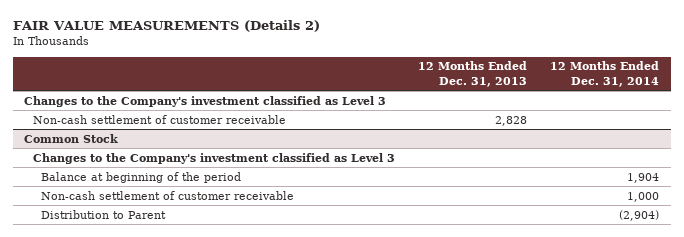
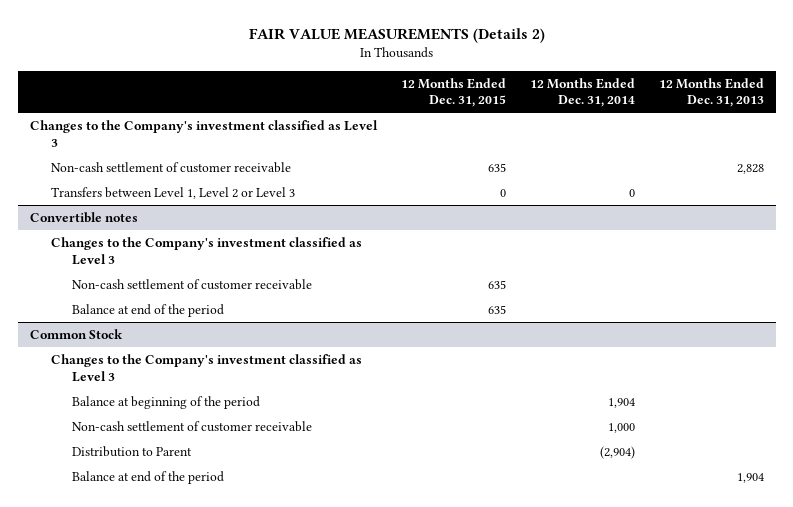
none -> [400,77,506,108] 12 Months Ended Dec. 31, 2015
none -> [50,186,295,199] Transfers between Level 1, Level 2 or Level 3
none -> [29,211,138,223] Convertible notes
none -> [50,236,362,265] Changes to the Company's investment classified as Level 3
none -> [72,278,313,290] Non-cash settlement of customer receivable
none -> [72,303,225,317] Balance at end of the period
none -> [72,470,225,484] Balance at end of the period

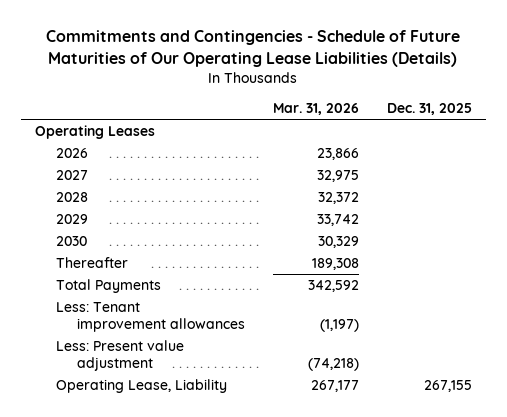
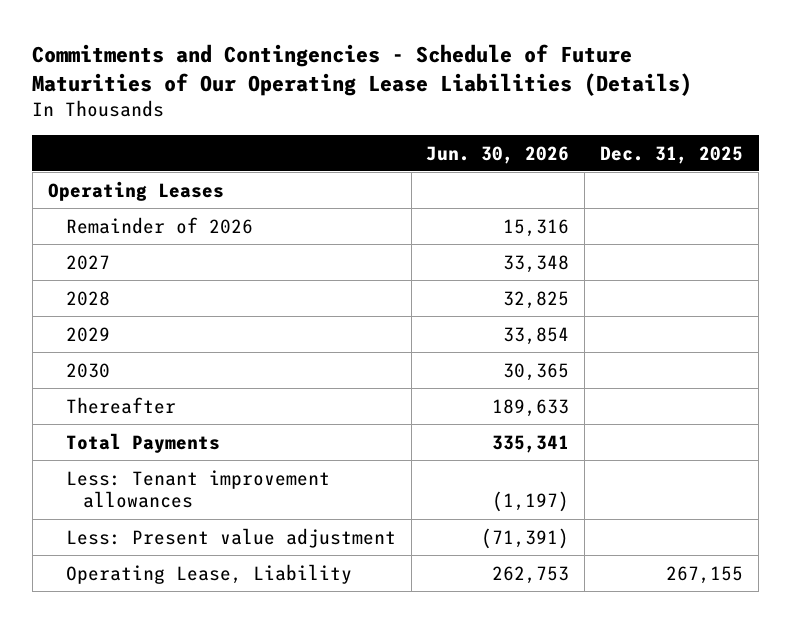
[273,103,360,116] Mar. 31, 2026 -> none
none -> [426,145,570,164] Jun. 30, 2026
[55,147,88,158] 2026 -> [65,216,253,234] Remainder of 2026

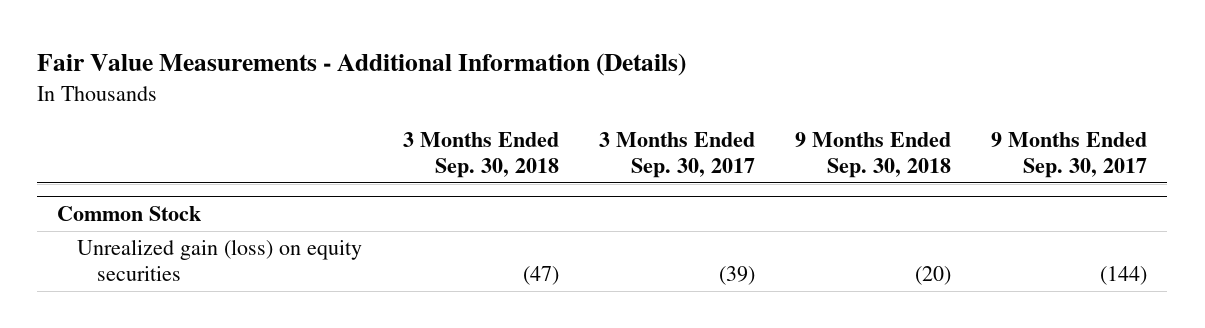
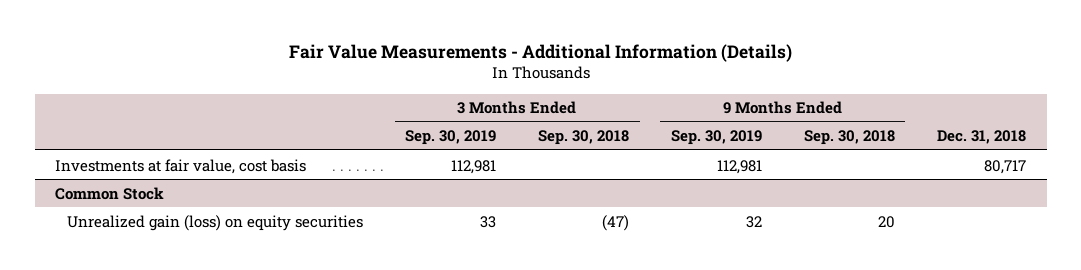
[598,132,755,179] 3 Months Ended Sep. 30, 2017 -> none
[991,132,1148,179] 9 Months Ended Sep. 30, 2017 -> none
none -> [405,130,497,146] Sep. 30, 2019
none -> [670,130,762,146] Sep. 30, 2019
none -> [936,130,1026,145] Dec. 31, 2018
none -> [55,158,307,174] Investments at fair value, cost basis
[915,265,952,285] (20) -> [877,215,895,228] 20

